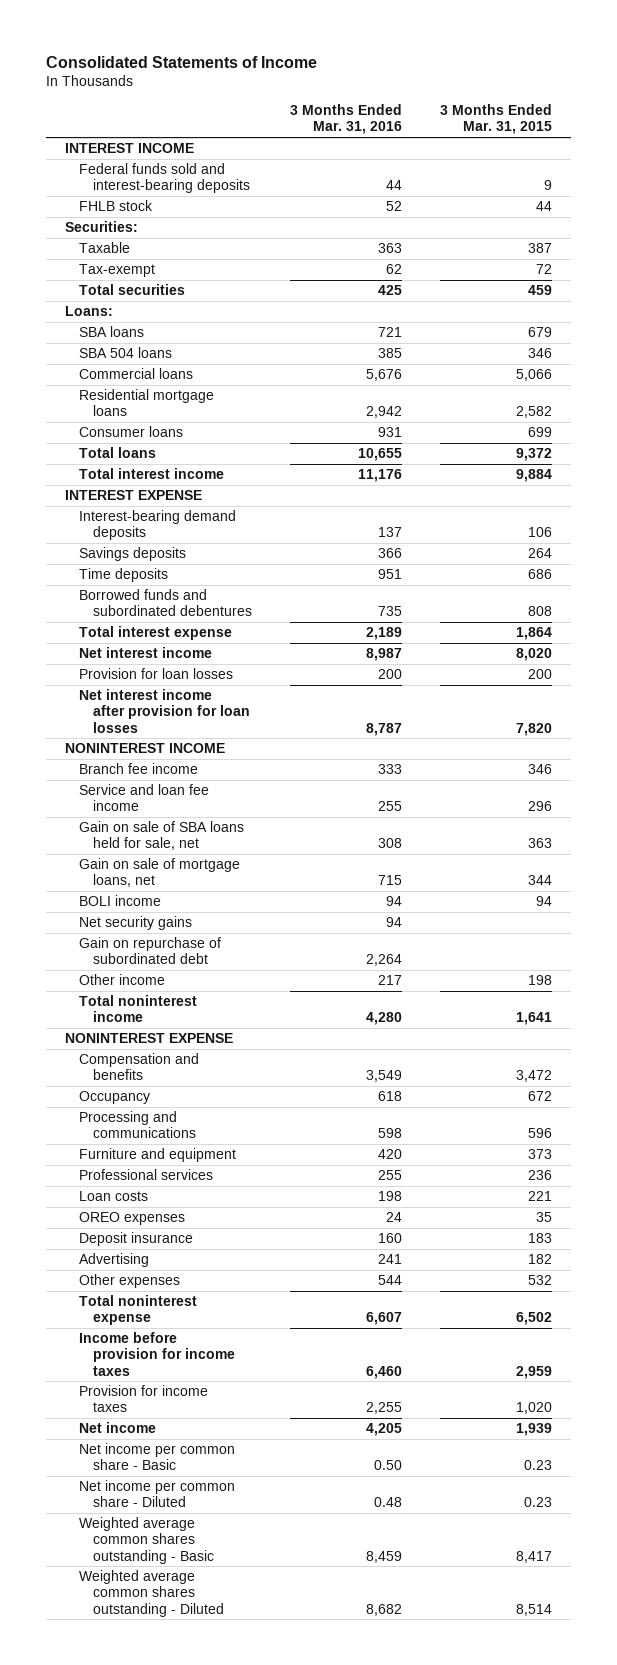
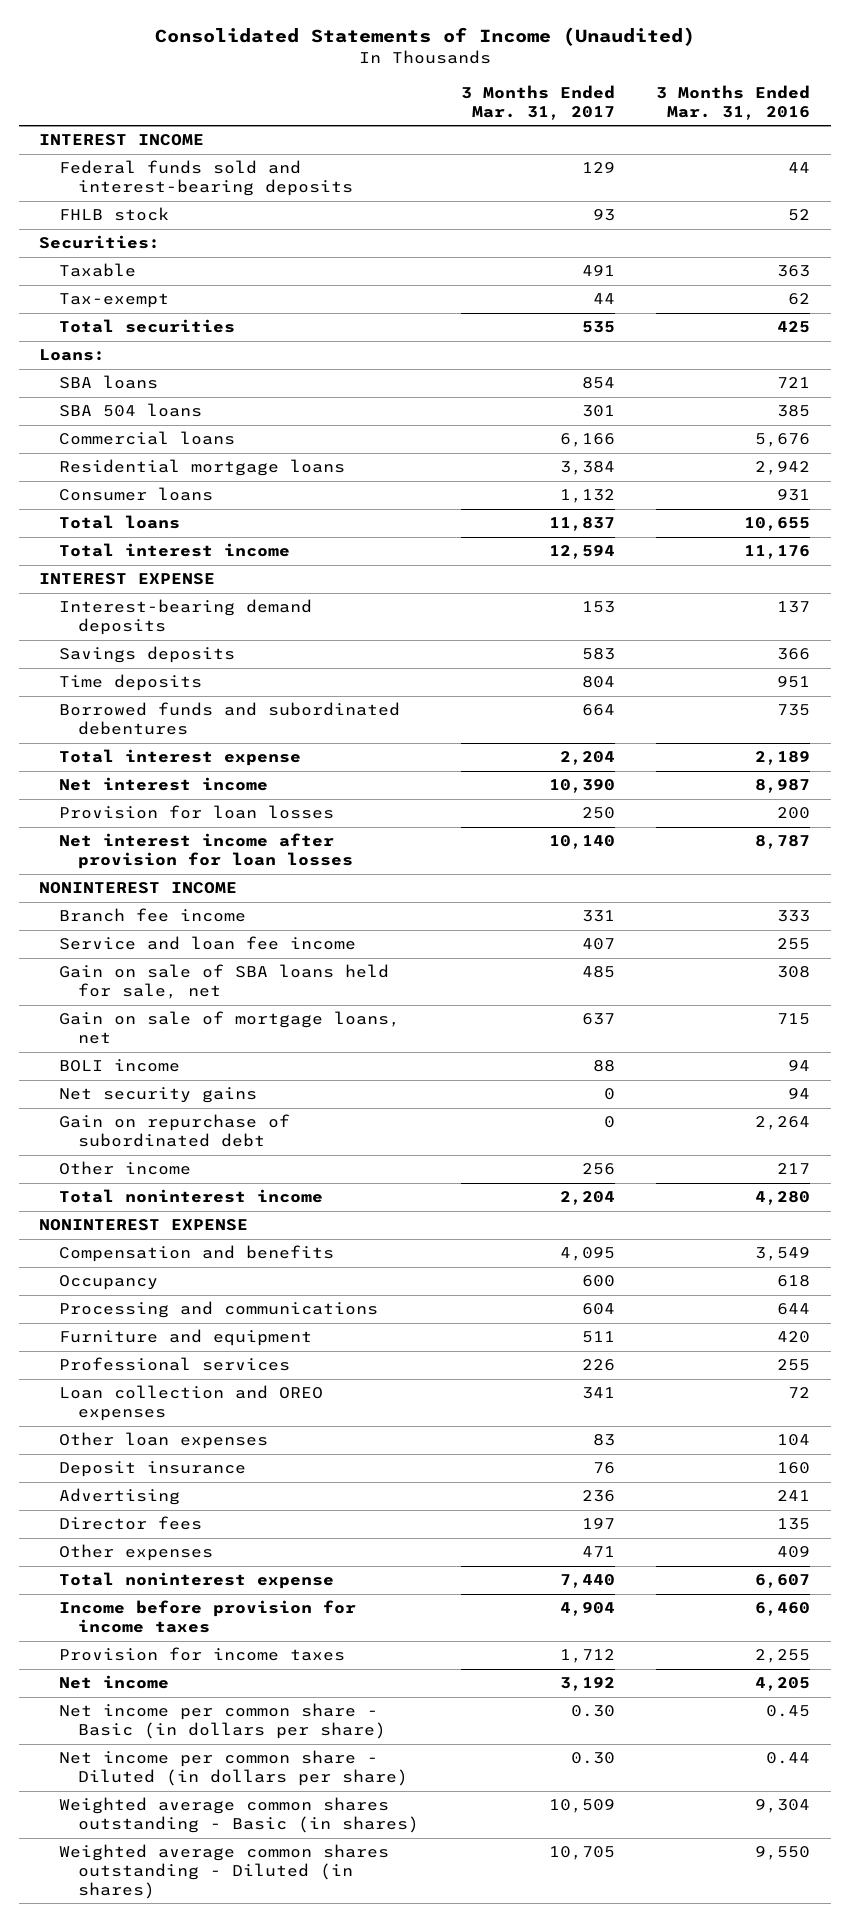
[46,55,318,68] Consolidated Statements of Income -> [154,27,695,47] Consolidated Statements of Income (Unaudited)
[440,104,553,135] 3 Months Ended Mar. 31, 2015 -> none
none -> [460,84,615,120] 3 Months Ended Mar. 31, 2017
[378,1128,403,1139] 598 -> [777,1303,811,1316] 644
[79,1191,149,1202] Loan costs -> none
none -> [58,1385,323,1422] Loan collection and OREO expenses
[79,1212,186,1226] OREO expenses -> [58,1432,268,1450] Other loan expenses
[386,1212,403,1223] 24 -> [777,1434,811,1447] 104
none -> [58,1516,202,1531] Director fees
[378,1275,403,1286] 544 -> [777,1546,811,1559] 409
[79,1443,236,1471] Net income per common share - Basic -> [58,1703,387,1740] Net income per common share - Basic (in dollars per share)
[374,1460,403,1471] 0.50 -> [766,1705,811,1718] 0.45
[79,1480,236,1508] Net income per common share - Diluted -> [58,1750,409,1787] Net income per common share - Diluted (in dollars per share)
[374,1497,403,1508] 0.48 -> [766,1752,811,1765] 0.44
[79,1517,215,1564] Weighted average common shares outstanding - Basic -> [58,1797,420,1834] Weighted average common shares outstanding - Basic (in shares)
[366,1550,403,1563] 8,459 -> [755,1799,811,1814] 9,304
[79,1570,225,1617] Weighted average common shares outstanding - Diluted -> [58,1844,389,1899] Weighted average common shares outstanding - Diluted (in shares)
[366,1603,403,1616] 8,682 -> [755,1846,811,1861] 9,550

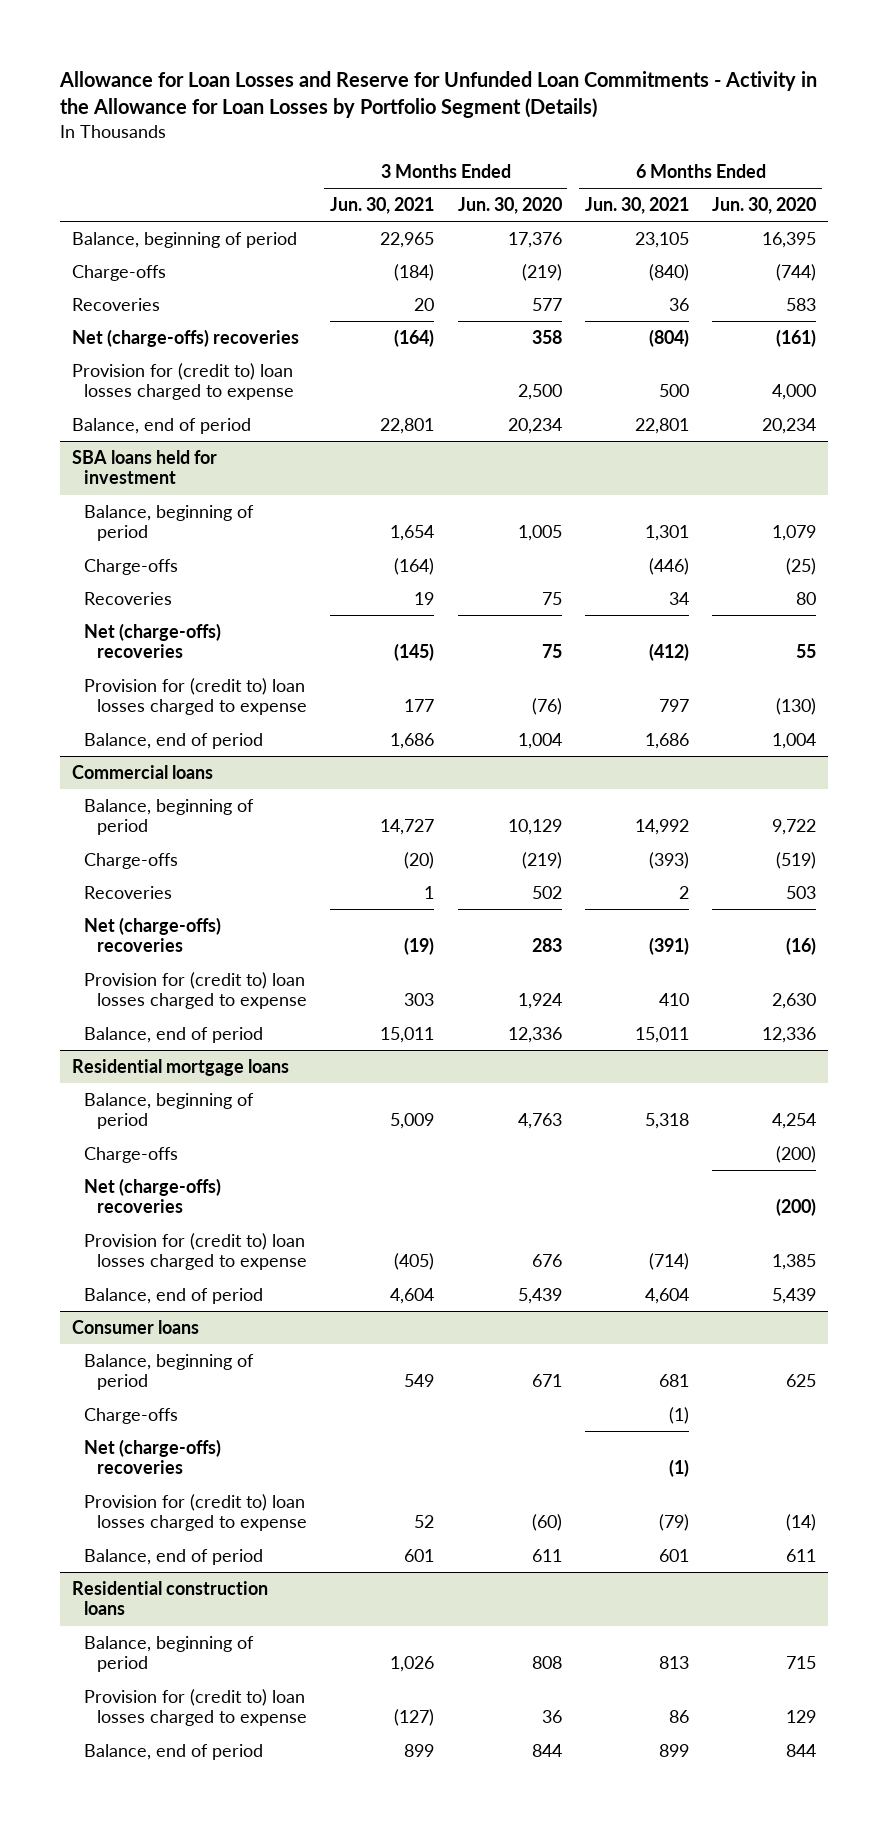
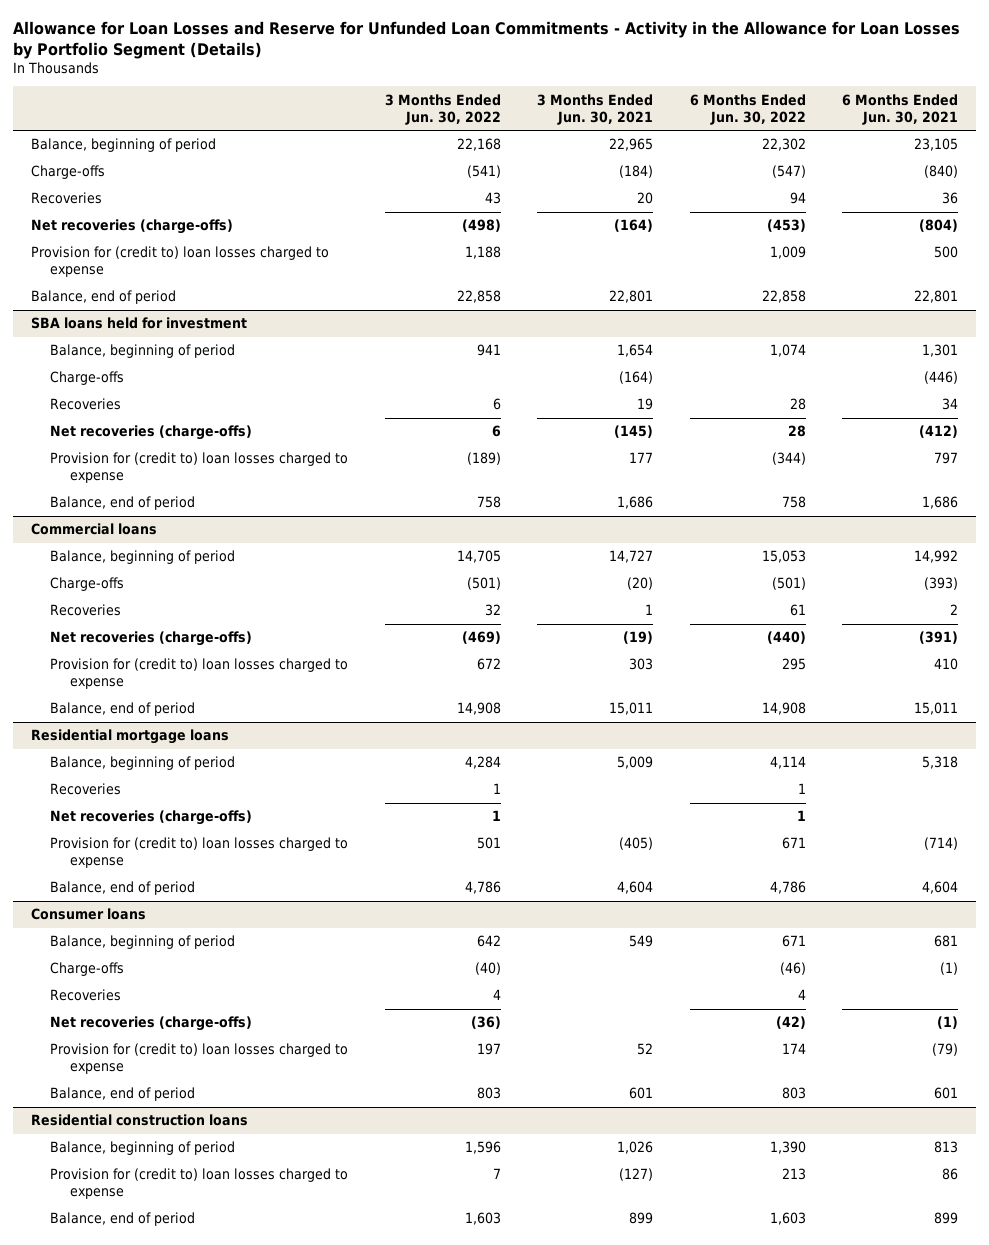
[457,197,562,215] Jun. 30, 2020 -> none
[712,197,817,215] Jun. 30, 2020 -> none
none -> [384,93,501,125] 3 Months Ended Jun. 30, 2022
none -> [689,93,806,125] 6 Months Ended Jun. 30, 2022
[71,328,299,347] Net (charge-offs) recoveries -> [30,219,233,235] Net recoveries (charge-offs)
[84,622,222,659] Net (charge-offs) recoveries -> [50,425,253,441] Net recoveries (charge-offs)
[84,916,222,953] Net (charge-offs) recoveries -> [50,631,253,647] Net recoveries (charge-offs)
[84,1146,179,1163] Charge-offs -> none
none -> [50,783,122,796] Recoveries
[84,1177,222,1214] Net (charge-offs) recoveries -> [50,810,253,826] Net recoveries (charge-offs)
none -> [50,989,122,1002] Recoveries
[84,1438,222,1475] Net (charge-offs) recoveries -> [50,1016,253,1032] Net recoveries (charge-offs)

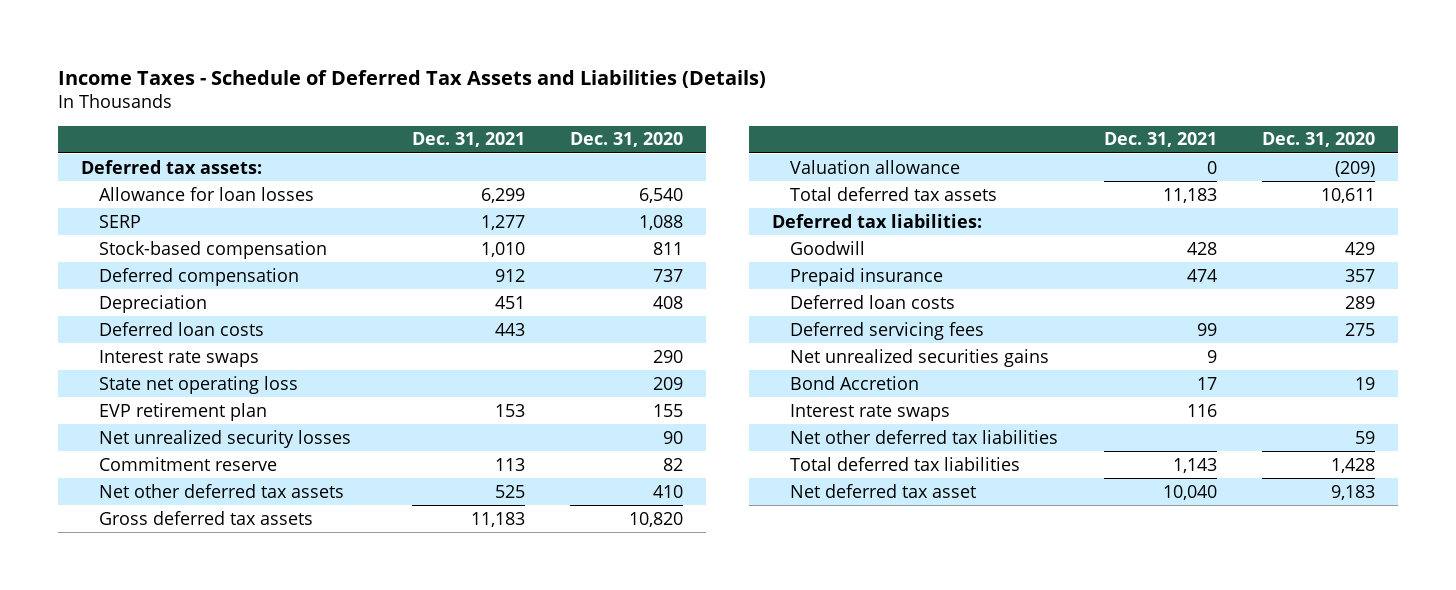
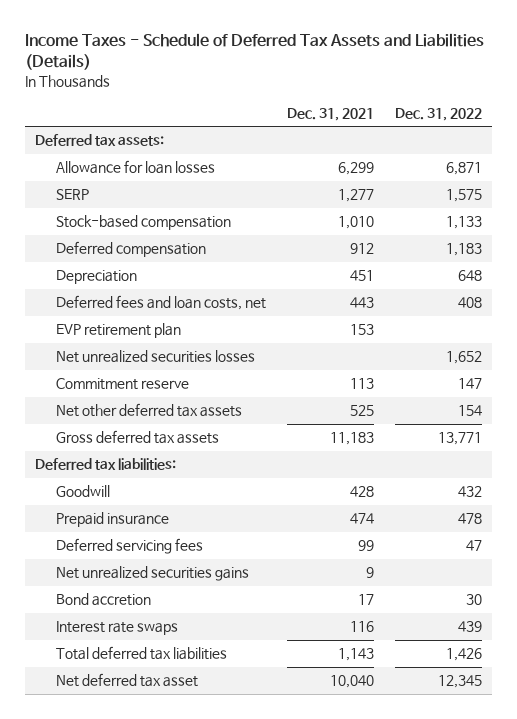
[570,132,684,148] Dec. 31, 2020 -> none
none -> [394,107,482,121] Dec. 31, 2022
[98,349,259,367] Interest rate swaps -> none
[98,375,298,394] State net operating loss -> none
[98,321,264,336] Deferred loan costs -> [56,295,267,311] Deferred fees and loan costs, net
[98,429,351,448] Net unrealized security losses -> [56,350,256,364] Net unrealized securities losses
[790,159,961,174] Valuation allowance -> none
[790,186,998,201] Total deferred tax assets -> none
[790,294,956,309] Deferred loan costs -> none
[790,375,920,390] Bond Accretion -> [56,593,152,607] Bond accretion
[790,429,1059,444] Net other deferred tax liabilities -> none

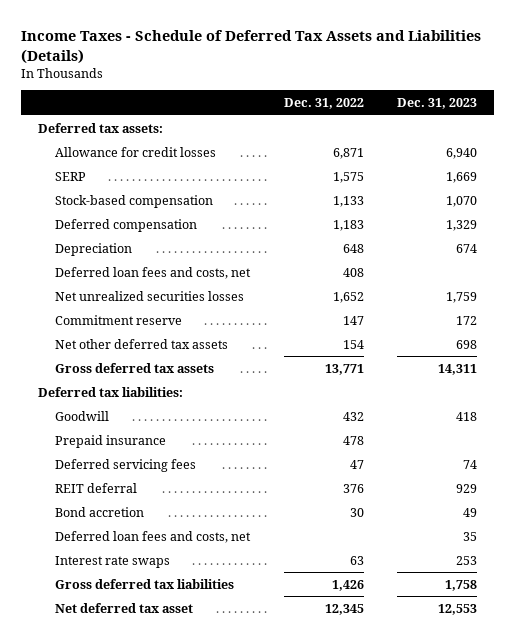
[287,107,375,121] Dec. 31, 2021 -> none
none -> [397,98,478,110] Dec. 31, 2023
[56,160,216,175] Allowance for loan losses -> [55,146,217,157] Allowance for credit losses
[56,323,182,339] EVP retirement plan -> none
[56,295,267,311] Deferred fees and loan costs, net -> [55,266,252,279] Deferred loan fees and costs, net
[56,566,250,582] Net unrealized securities gains -> none
none -> [55,482,138,493] REIT deferral
none -> [55,530,252,543] Deferred loan fees and costs, net
[457,621,482,633] 439 -> [349,555,364,565] 63
[56,646,228,661] Total deferred tax liabilities -> [55,578,235,589] Gross deferred tax liabilities

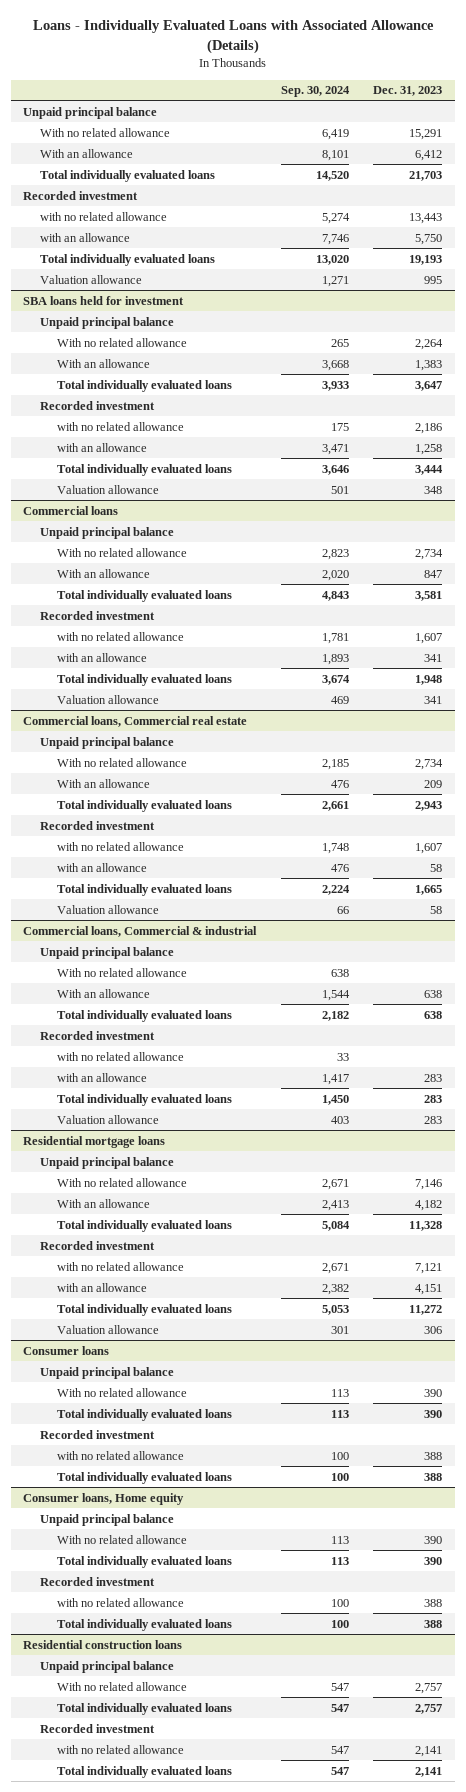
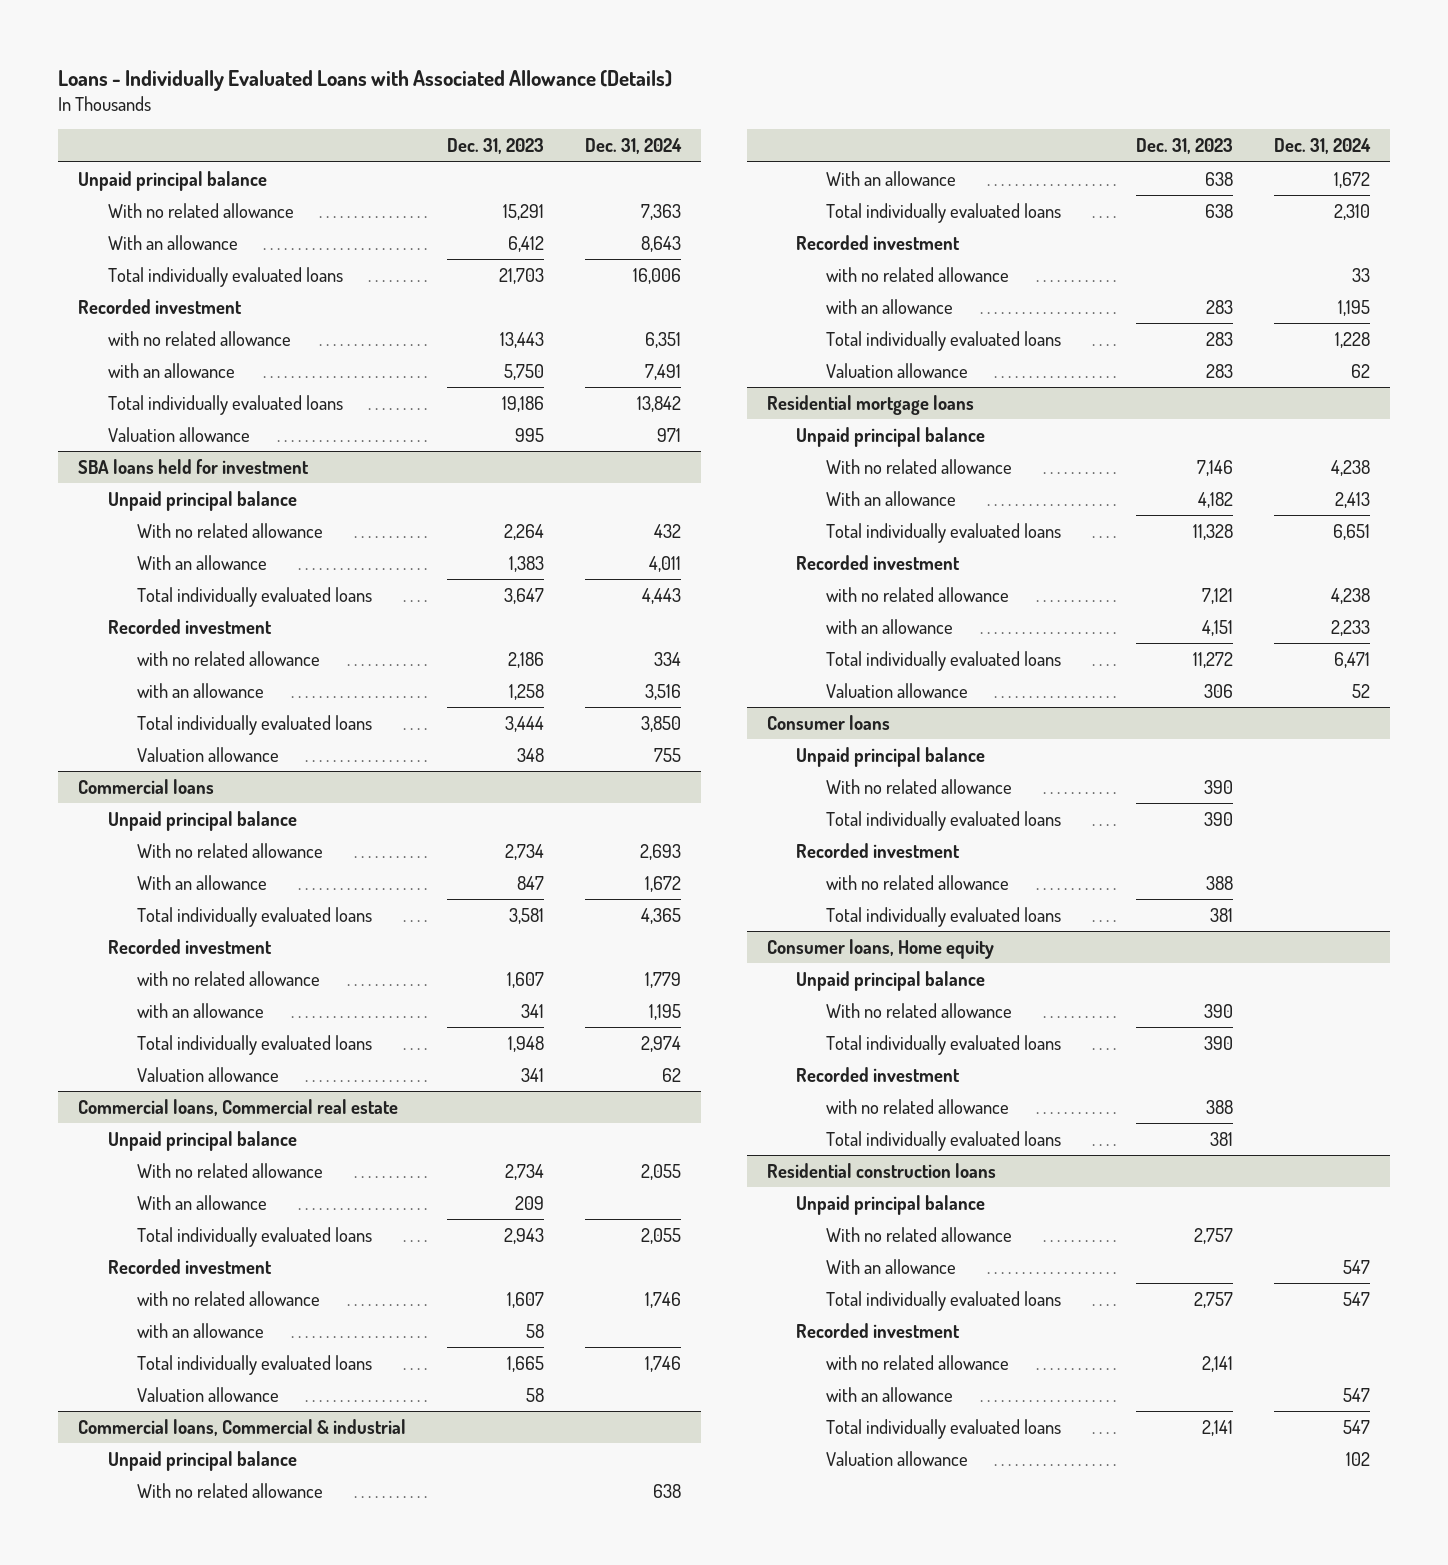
[280,86,350,98] Sep. 30, 2024 -> none
none -> [584,138,682,155] Dec. 31, 2024
[409,254,443,265] 19,193 -> [502,395,545,412] 19,186
[424,1472,443,1481] 388 -> [1209,907,1233,922] 381
[424,1619,443,1628] 388 -> [1209,1131,1233,1146] 381
none -> [825,1258,956,1274] With an allowance
none -> [825,1386,953,1402] with an allowance
none -> [825,1450,968,1466] Valuation allowance

